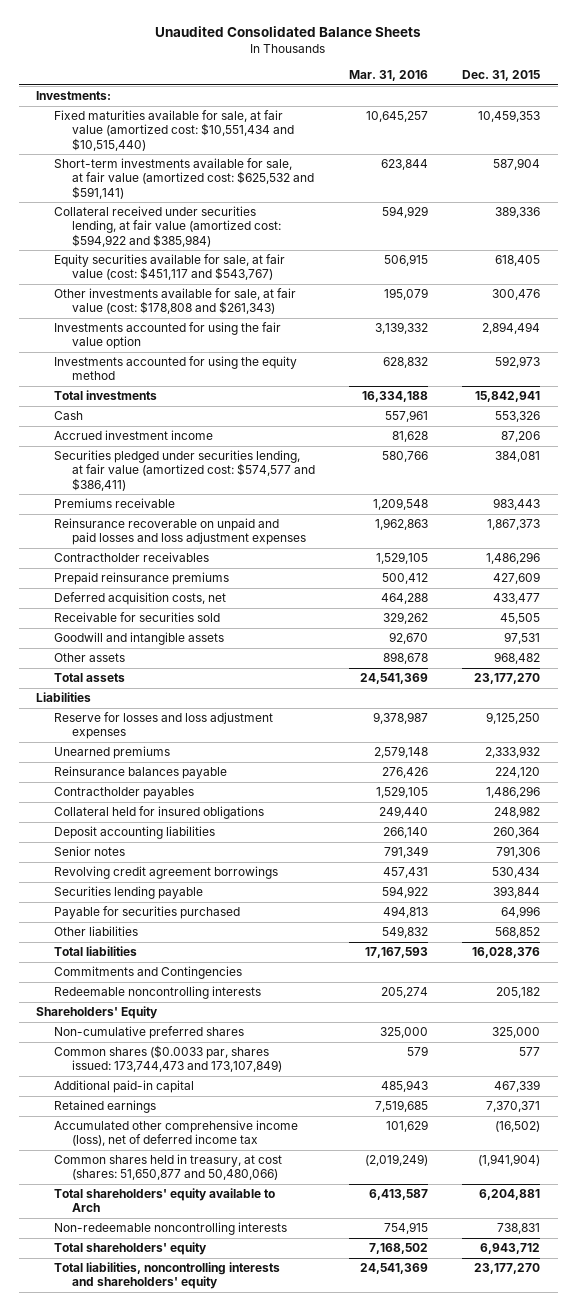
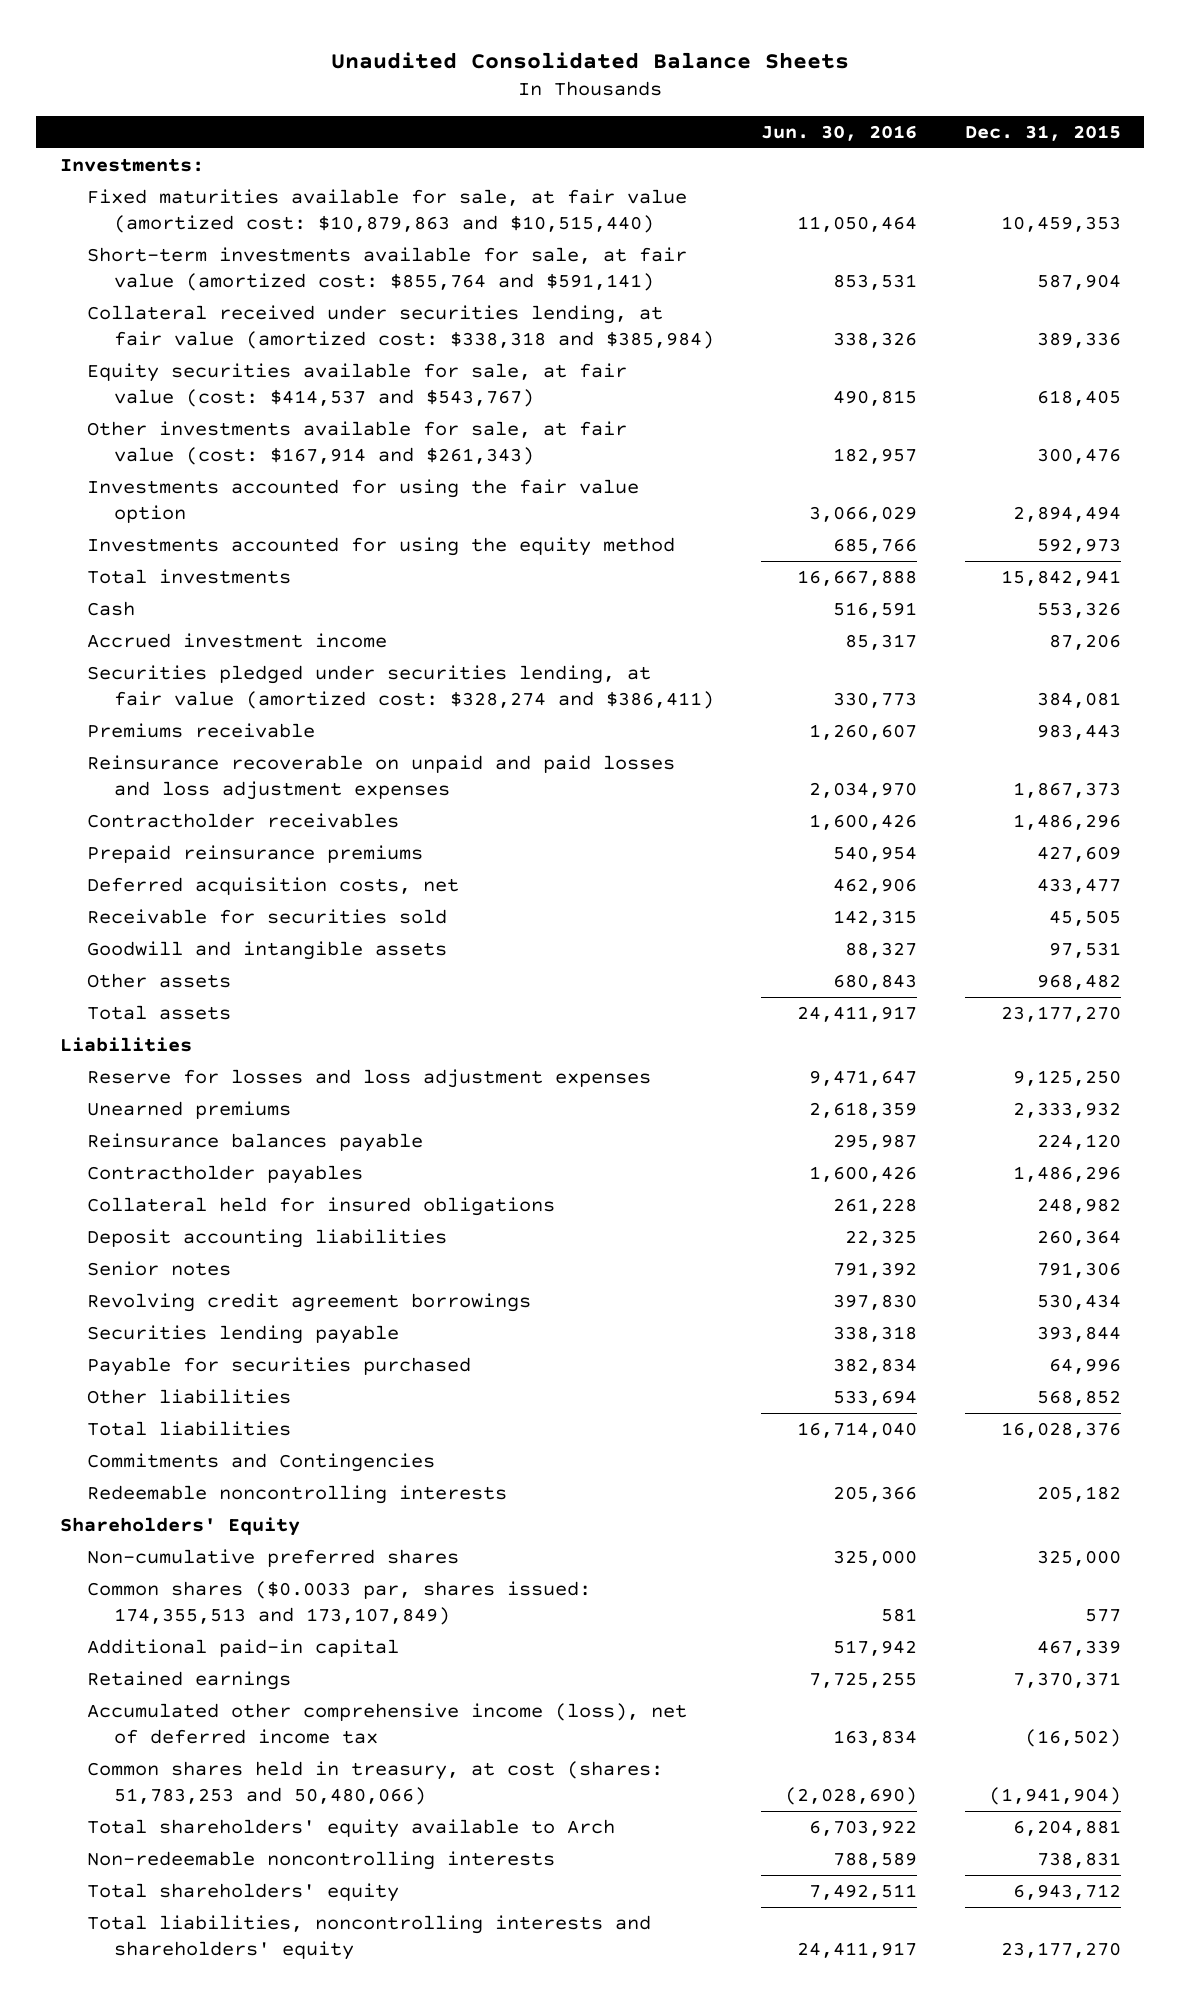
[349,69,429,81] Mar. 31, 2016 -> none
none -> [761,124,918,141] Jun. 30, 2016
[53,110,295,151] Fixed maturities available for sale, at fair value (amortized cost: $10,551,434 and $10,515,440) -> [86,189,687,233] Fixed maturities available for sale, at fair value (amortized cost: $10,879,863 and $10,515,440)
[53,158,315,199] Short-term investments available for sale, at fair value (amortized cost: $625,532 and $591,141) -> [86,247,687,291] Short-term investments available for sale, at fair value (amortized cost: $855,764 and $591,141)
[53,206,282,247] Collateral received under securities lending, at fair value (amortized cost: $594,922 and $385,984) -> [86,305,714,349] Collateral received under securities lending, at fair value (amortized cost: $338,318 and $385,984)
[53,254,285,281] Equity securities available for sale, at fair value (cost: $451,117 and $543,767) -> [86,363,627,407] Equity securities available for sale, at fair value (cost: $414,537 and $543,767)
[53,288,296,315] Other investments available for sale, at fair value (cost: $178,808 and $261,343) -> [86,421,627,465] Other investments available for sale, at fair value (cost: $167,914 and $261,343)
[53,450,316,491] Securities pledged under securities lending, at fair value (amortized cost: $574,577 and $386,411) -> [86,665,714,709] Securities pledged under securities lending, at fair value (amortized cost: $328,274 and $386,411)
[53,1045,283,1073] Common shares ($0.0033 par, shares issued: 173,744,473 and 173,107,849) -> [86,1581,591,1625] Common shares ($0.0033 par, shares issued: 174,355,513 and 173,107,849)
[53,1154,282,1181] Common shares held in treasury, at cost (shares: 51,650,877 and 50,480,066) -> [86,1761,663,1805] Common shares held in treasury, at cost (shares: 51,783,253 and 50,480,066)

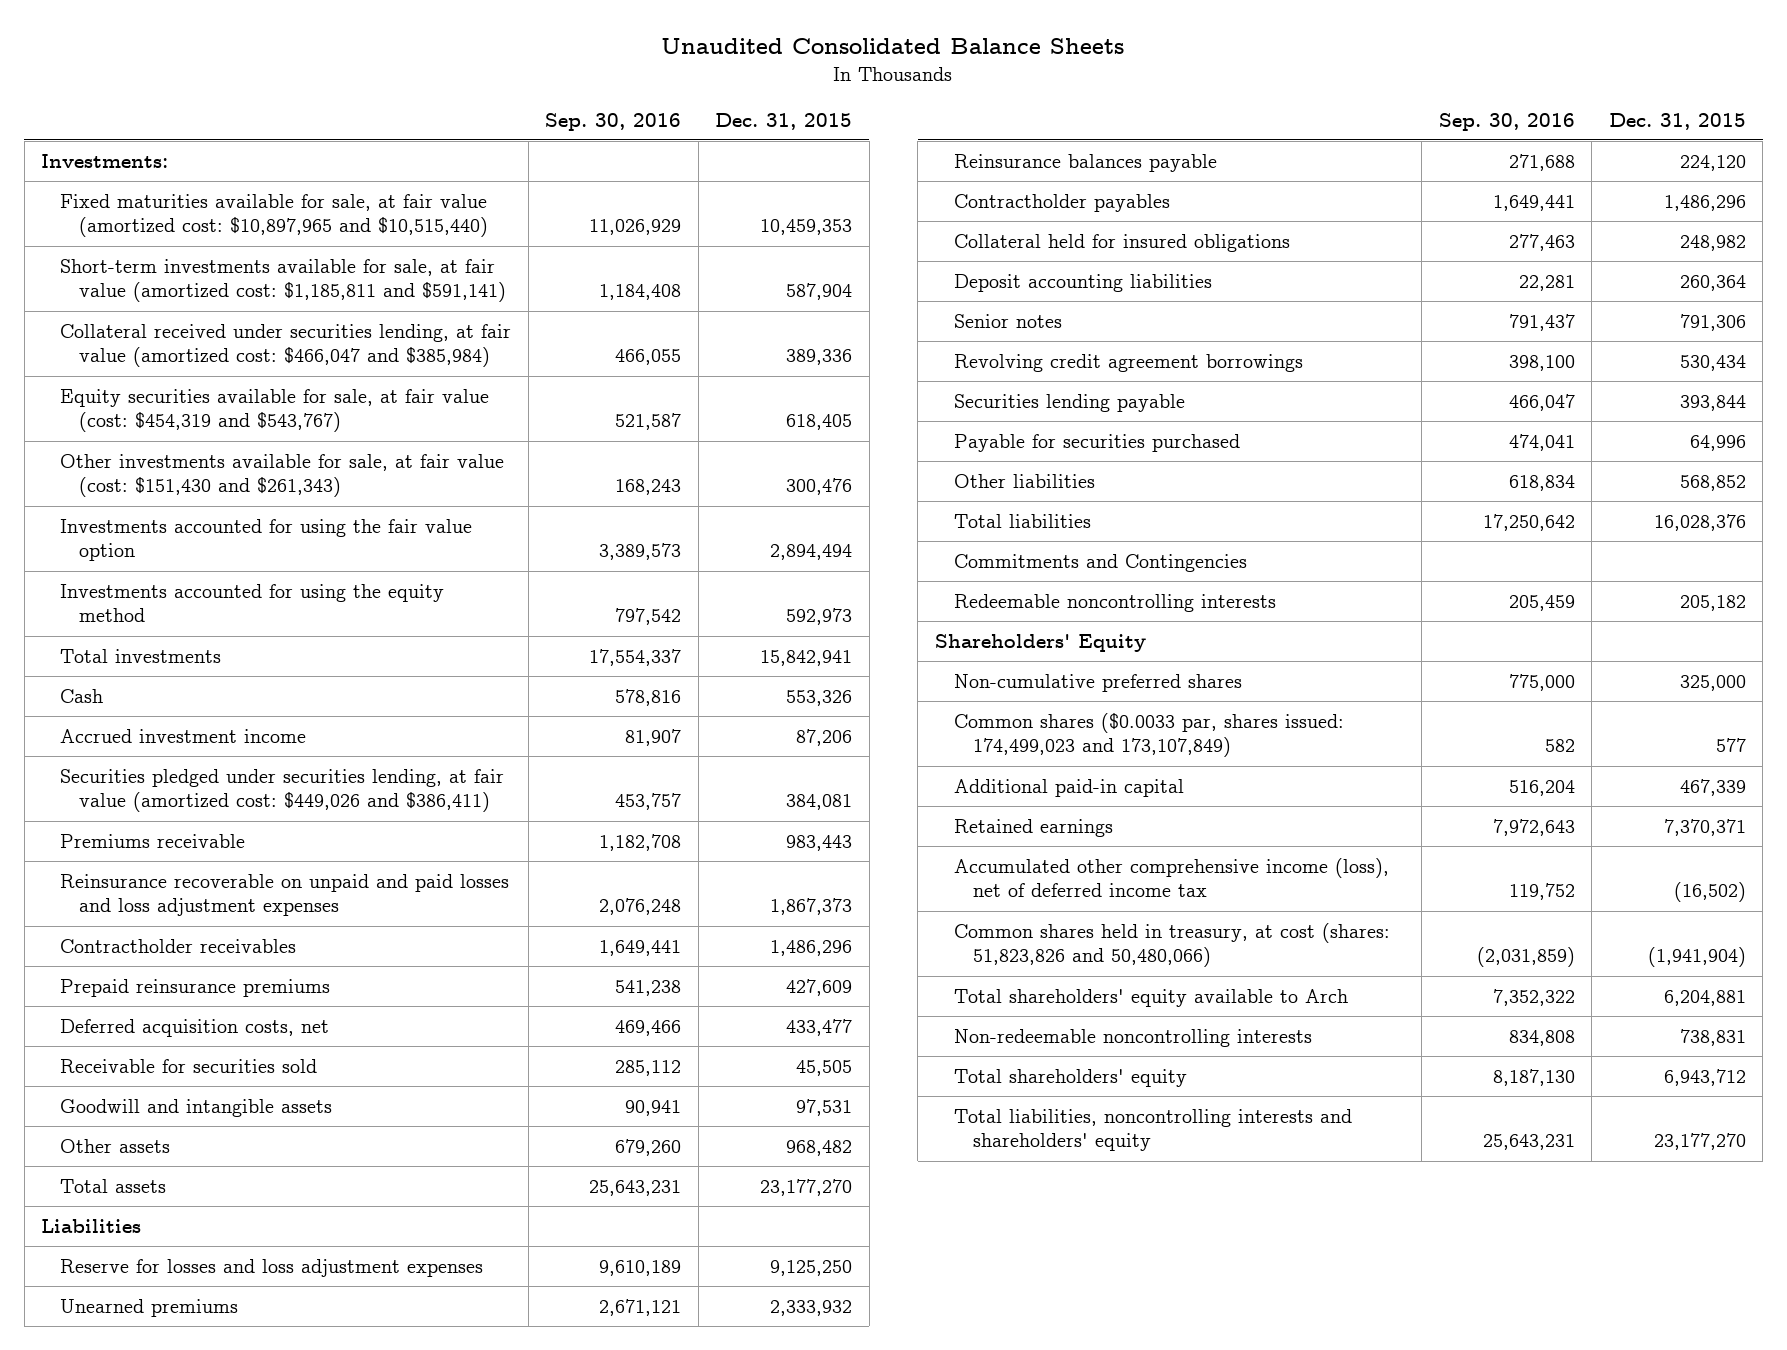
[761,124,918,141] Jun. 30, 2016 -> none
none -> [545,112,682,131] Sep. 30, 2016
[86,189,687,233] Fixed maturities available for sale, at fair value (amortized cost: $10,879,863 and $10,515,440) -> [60,193,489,238] Fixed maturities available for sale, at fair value (amortized cost: $10,897,965 and $10,515,440)
[86,247,687,291] Short-term investments available for sale, at fair value (amortized cost: $855,764 and $591,141) -> [60,258,507,303] Short-term investments available for sale, at fair value (amortized cost: $1,185,811 and $591,141)
[86,305,714,349] Collateral received under securities lending, at fair value (amortized cost: $338,318 and $385,984) -> [60,323,512,368] Collateral received under securities lending, at fair value (amortized cost: $466,047 and $385,984)
[86,363,627,407] Equity securities available for sale, at fair value (cost: $414,537 and $543,767) -> [60,388,490,433] Equity securities available for sale, at fair value (cost: $454,319 and $543,767)
[86,421,627,465] Other investments available for sale, at fair value (cost: $167,914 and $261,343) -> [60,453,505,498] Other investments available for sale, at fair value (cost: $151,430 and $261,343)
[86,665,714,709] Securities pledged under securities lending, at fair value (amortized cost: $328,274 and $386,411) -> [60,768,505,813] Securities pledged under securities lending, at fair value (amortized cost: $449,026 and $386,411)
[86,1581,591,1625] Common shares ($0.0033 par, shares issued: 174,355,513 and 173,107,849) -> [953,712,1344,758] Common shares ($0.0033 par, shares issued: 174,499,023 and 173,107,849)
[86,1761,663,1805] Common shares held in treasury, at cost (shares: 51,783,253 and 50,480,066) -> [953,922,1390,968] Common shares held in treasury, at cost (shares: 51,823,826 and 50,480,066)

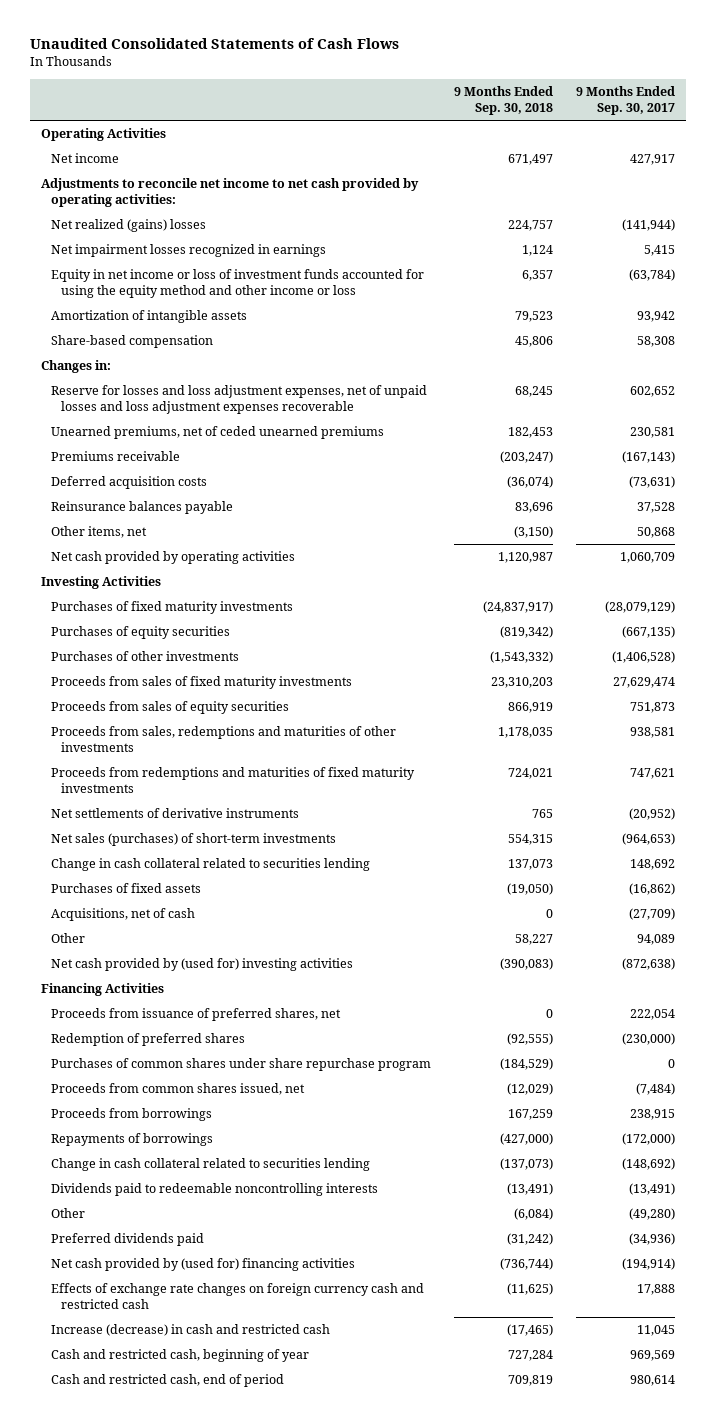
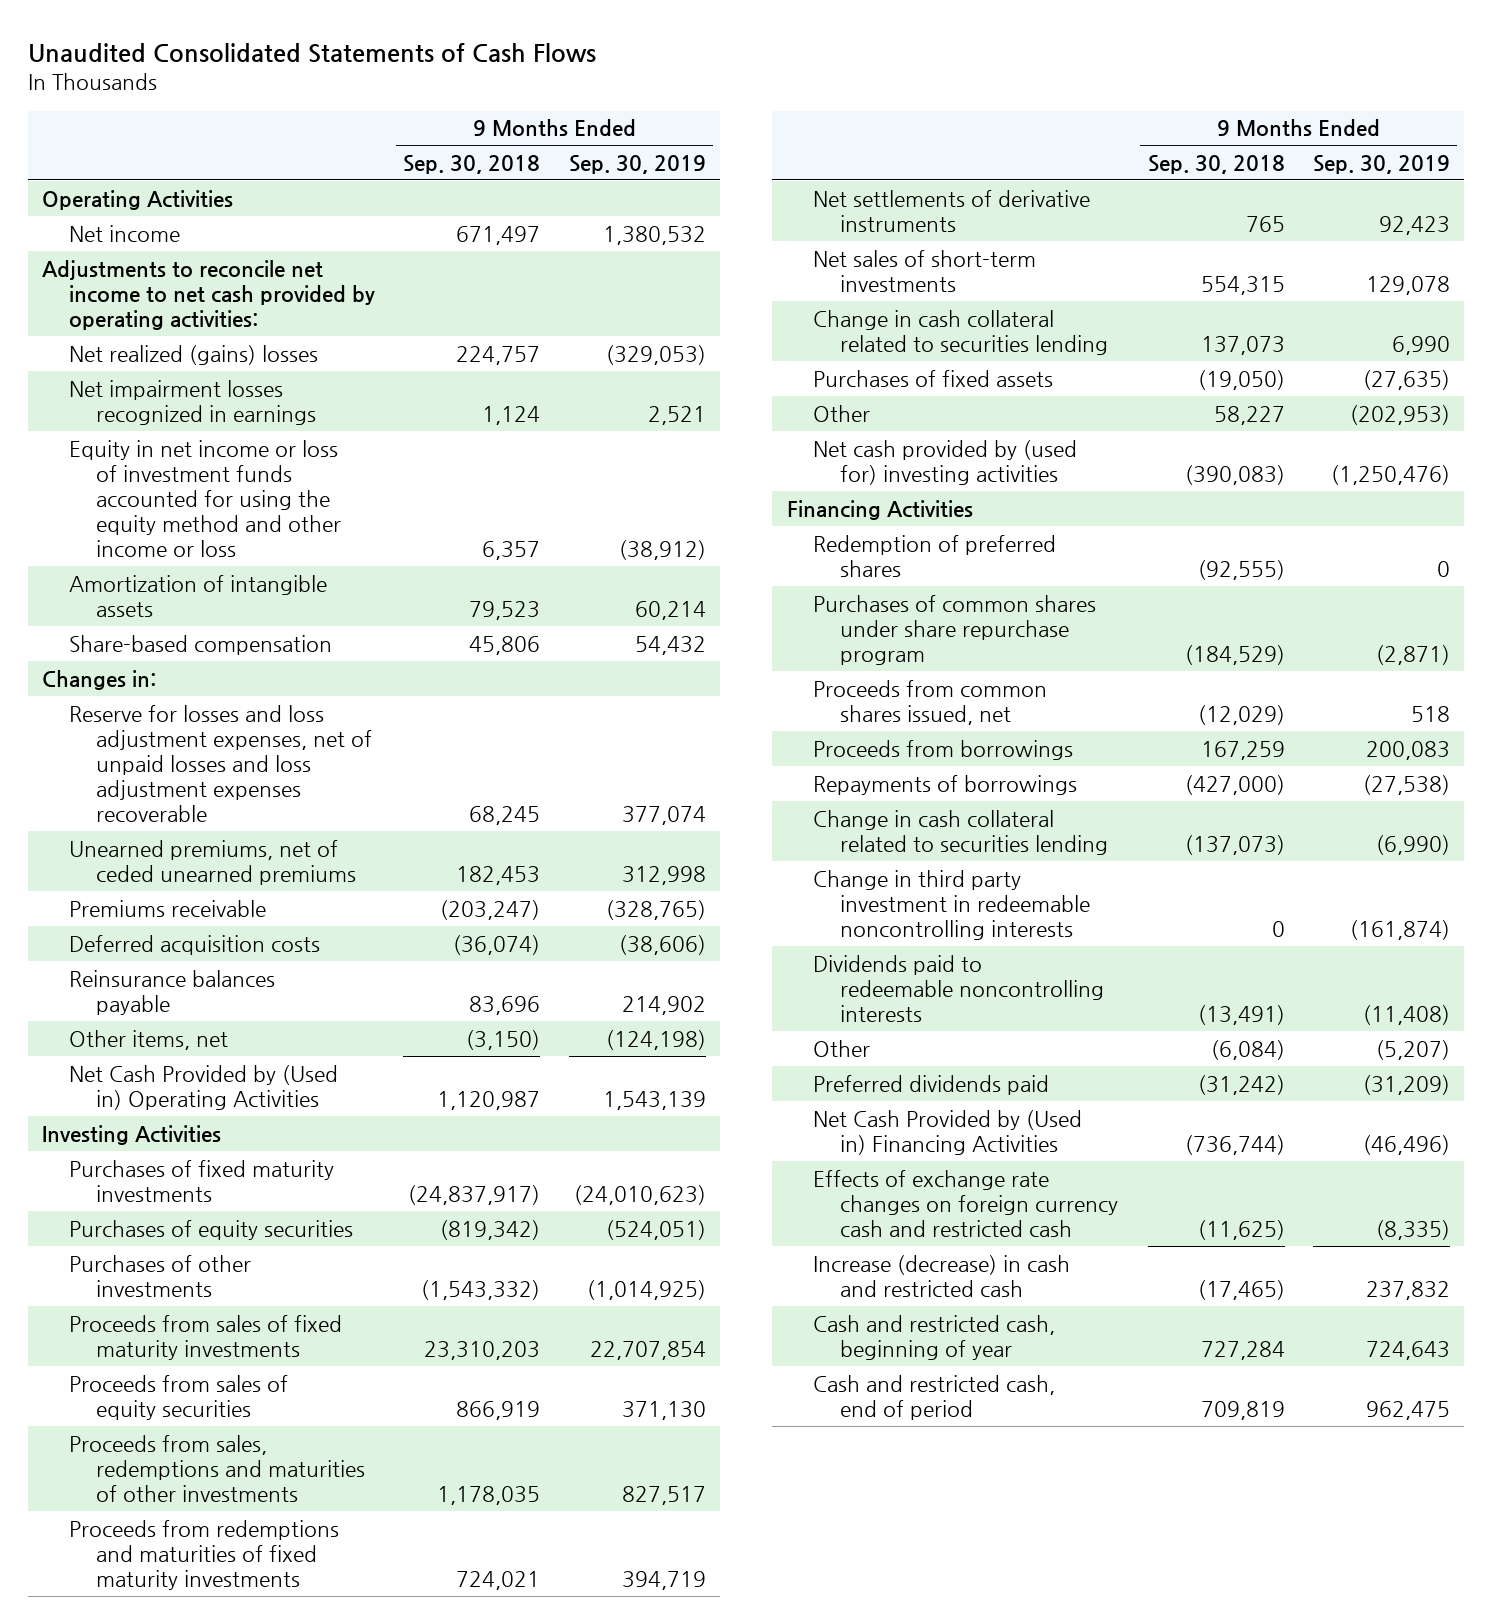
[576,86,676,115] 9 Months Ended Sep. 30, 2017 -> none
none -> [568,154,706,174] Sep. 30, 2019
[51,551,296,565] Net cash provided by operating activities -> [69,1064,339,1110] Net Cash Provided by (Used in) Operating Activities
[51,833,337,847] Net sales (purchases) of short-term investments -> [813,249,1037,292] Net sales of short-term investments
[51,908,196,922] Acquisitions, net of cash -> none
[51,1008,342,1022] Proceeds from issuance of preferred shares, net -> none
none -> [813,869,1090,940] Change in third party investment in redeemable noncontrolling interests
[51,1258,356,1272] Net cash provided by (used for) financing activities -> [813,1109,1083,1155] Net Cash Provided by (Used in) Financing Activities

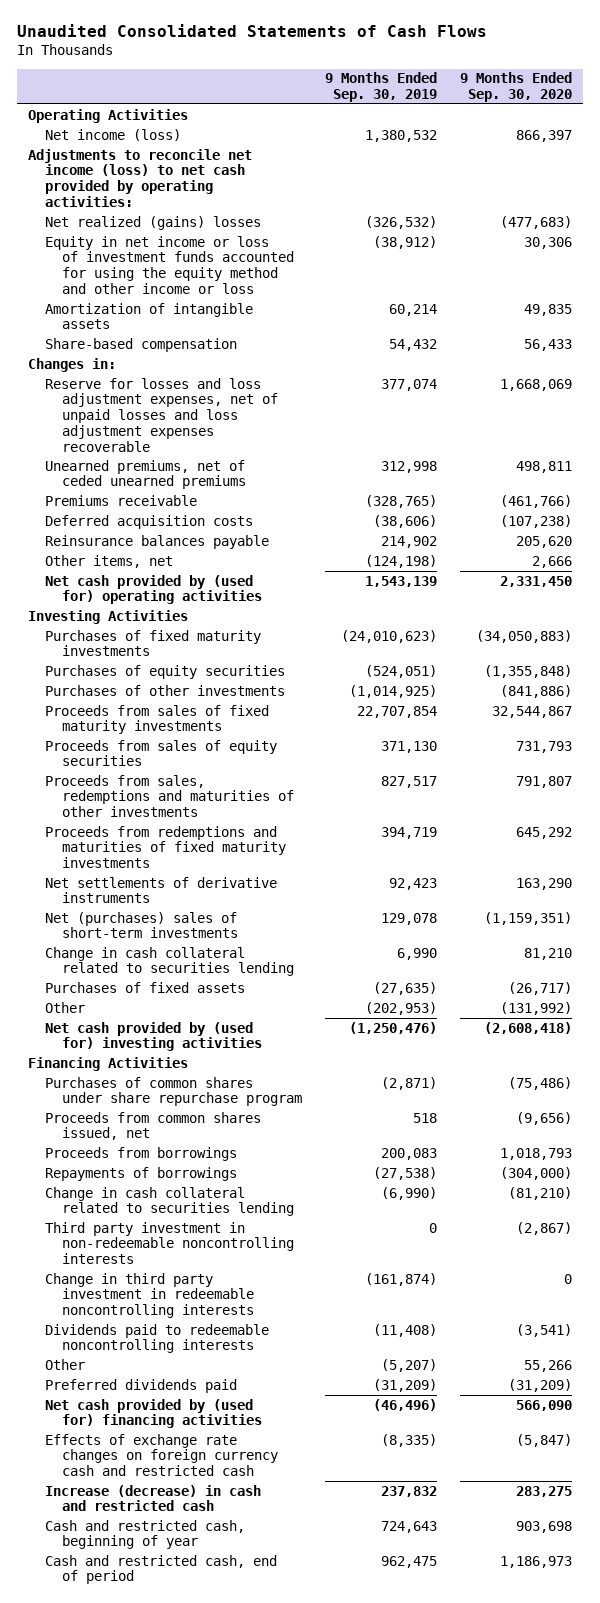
[403,154,541,174] Sep. 30, 2018 -> none
none -> [459,72,572,102] 9 Months Ended Sep. 30, 2020
[69,379,316,425] Net impairment losses recognized in earnings -> none
[69,224,181,242] Net income -> [45,128,182,141] Net income (loss)
[42,259,376,330] Adjustments to reconcile net income to net cash provided by operating activities: -> [27,148,252,207] Adjustments to reconcile net income (loss) to net cash provided by operating activities:
[605,344,706,365] (329,053) -> [365,215,438,229] (326,532)
[69,1064,339,1110] Net Cash Provided by (Used in) Operating Activities -> [45,574,263,605] Net cash provided by (used for) operating activities
[813,249,1037,292] Net sales of short-term investments -> [45,911,239,939] Net (purchases) sales of short-term investments
[813,534,1057,577] Redemption of preferred shares -> none
none -> [45,1221,295,1265] Third party investment in non-redeemable noncontrolling interests
[813,1109,1083,1155] Net Cash Provided by (Used in) Financing Activities -> [45,1398,263,1429] Net cash provided by (used for) financing activities

